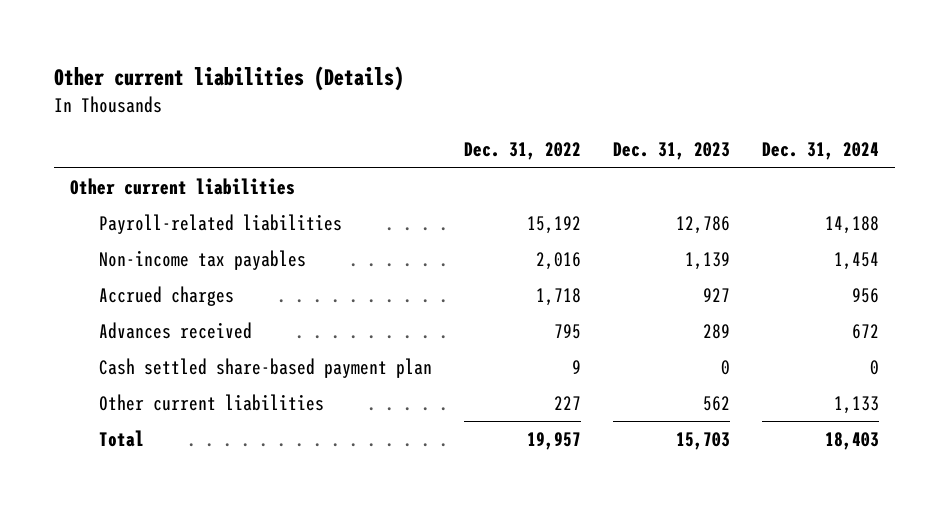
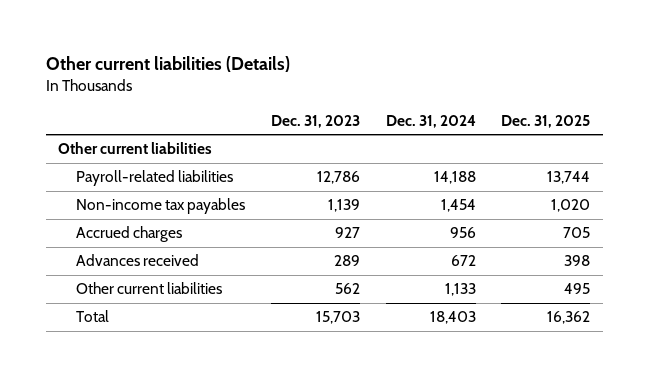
[463,142,581,161] Dec. 31, 2022 -> none
none -> [501,115,591,129] Dec. 31, 2025
[98,358,432,379] Cash settled share-based payment plan -> none

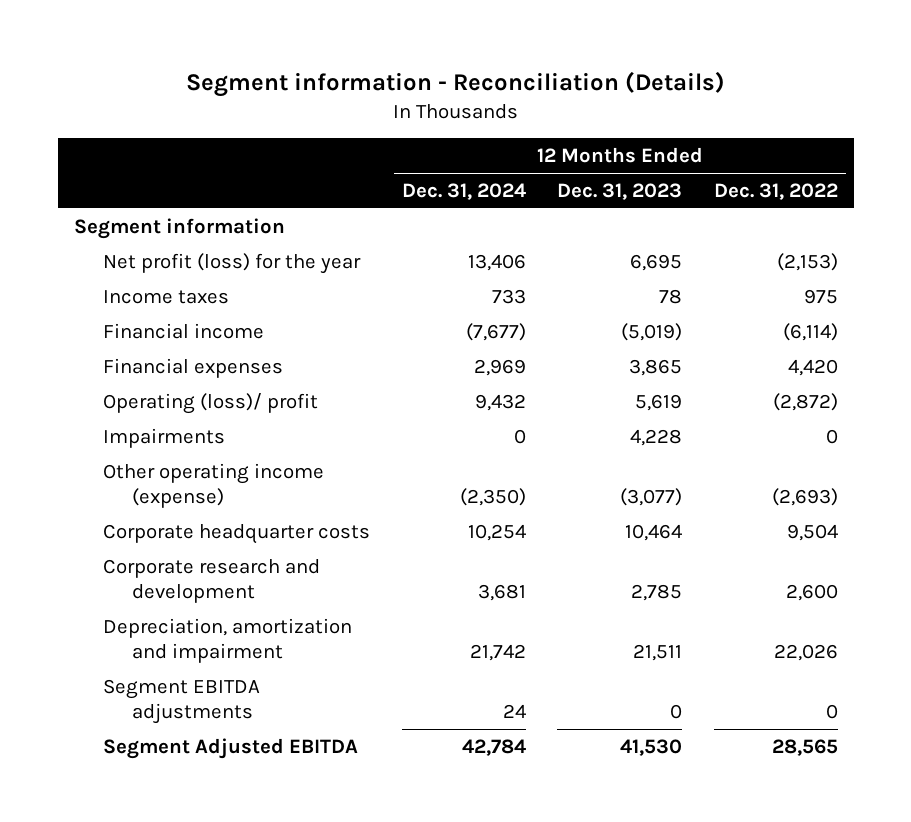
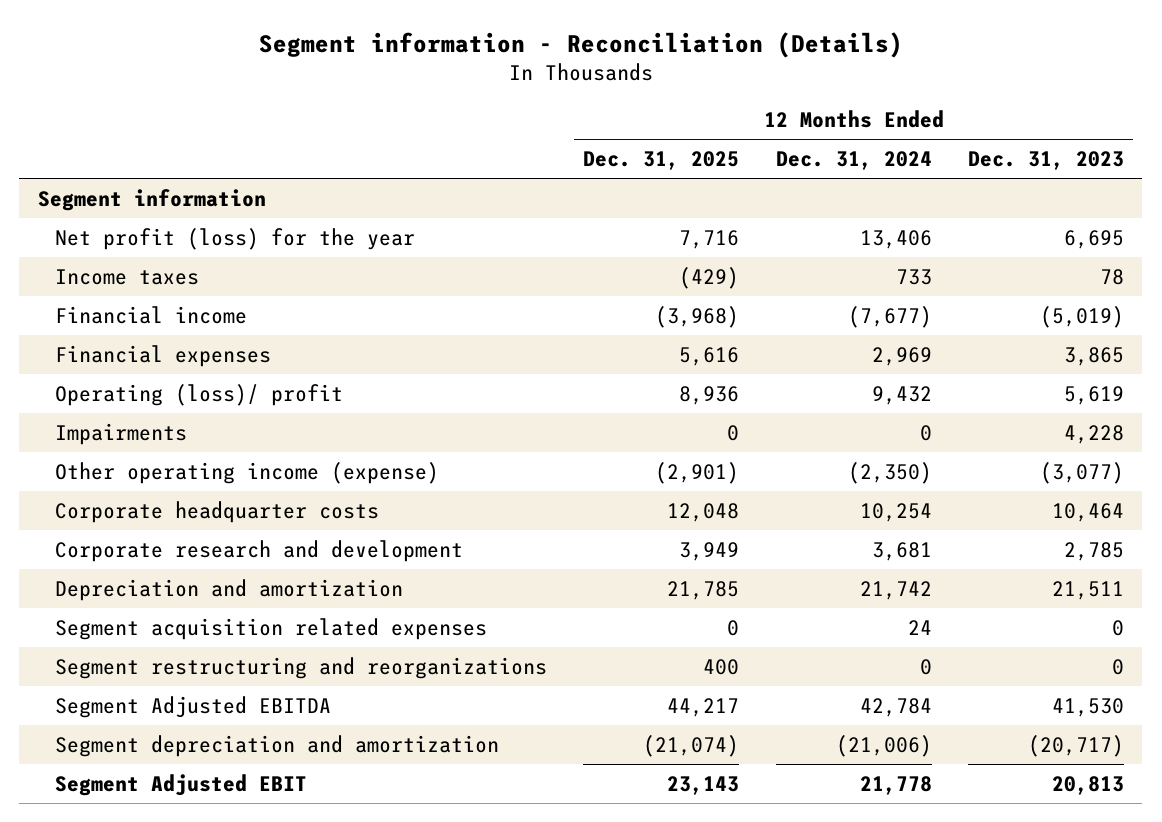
[713,182,838,200] Dec. 31, 2022 -> none
none -> [583,151,740,171] Dec. 31, 2025
[102,678,260,725] Segment EBITDA adjustments -> none
[102,617,352,664] Depreciation, amortization and impairment -> [55,578,404,601] Depreciation and amortization
none -> [55,617,488,640] Segment acquisition related expenses
none -> [55,656,548,679] Segment restructuring and reorganizations
none -> [55,734,500,757] Segment depreciation and amortization
none -> [55,773,308,796] Segment Adjusted EBIT

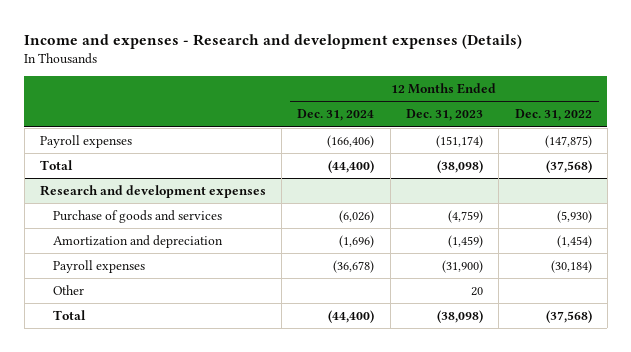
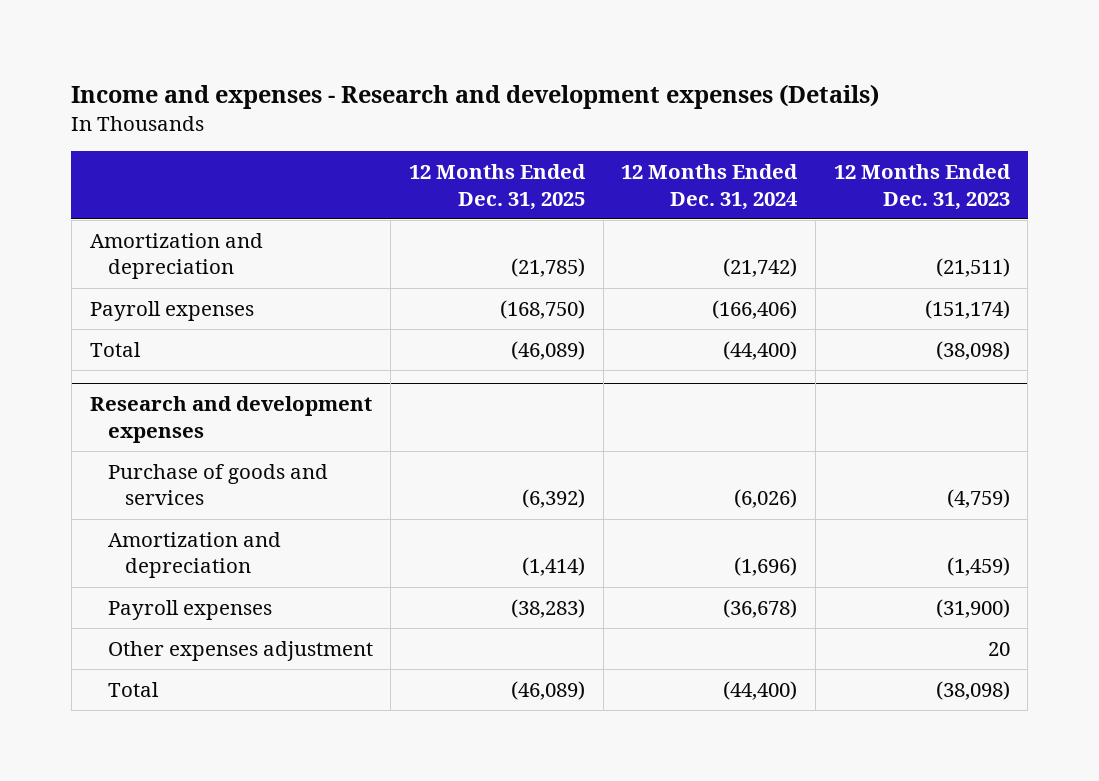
[514,109,592,122] Dec. 31, 2022 -> none
none -> [408,164,586,210] 12 Months Ended Dec. 31, 2025
none -> [89,233,263,280] Amortization and depreciation
[53,284,85,295] Other -> none
none -> [107,641,373,662] Other expenses adjustment

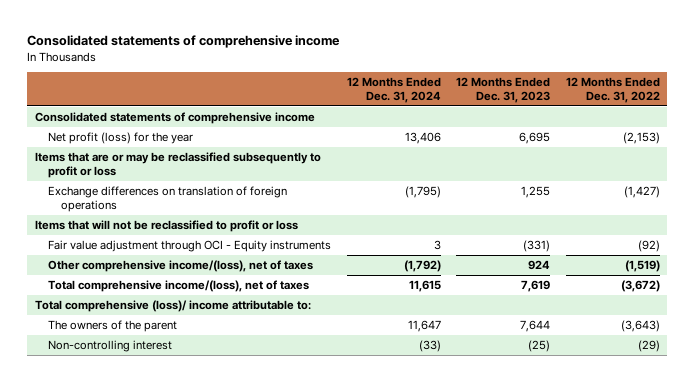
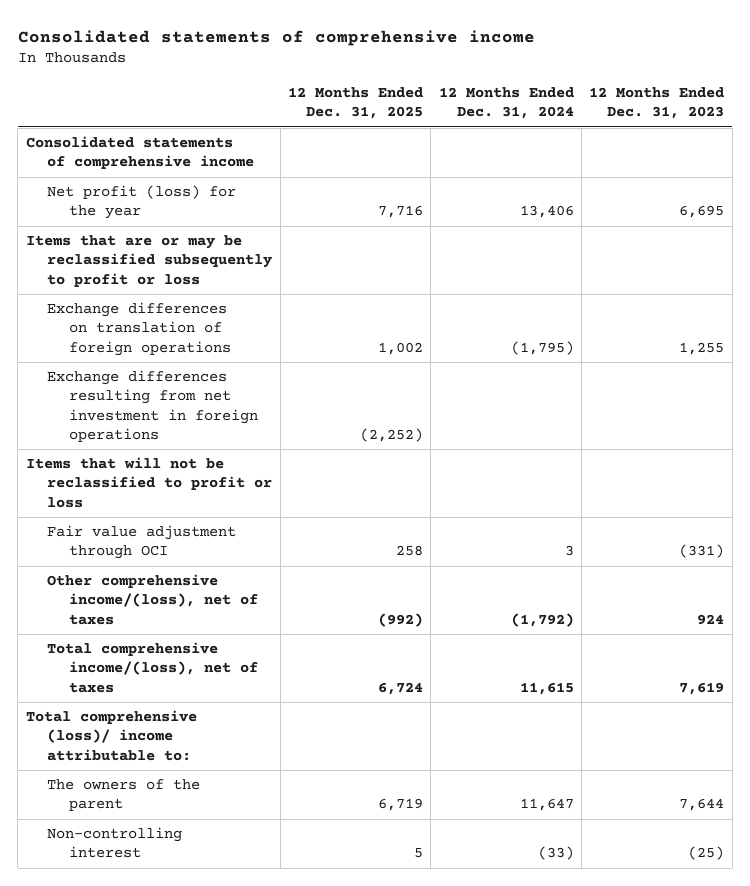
[565,77,660,103] 12 Months Ended Dec. 31, 2022 -> none
none -> [288,87,424,120] 12 Months Ended Dec. 31, 2025
none -> [47,370,259,442] Exchange differences resulting from net investment in foreign operations
[48,240,332,253] Fair value adjustment through OCI - Equity instruments -> [47,525,237,560] Fair value adjustment through OCI

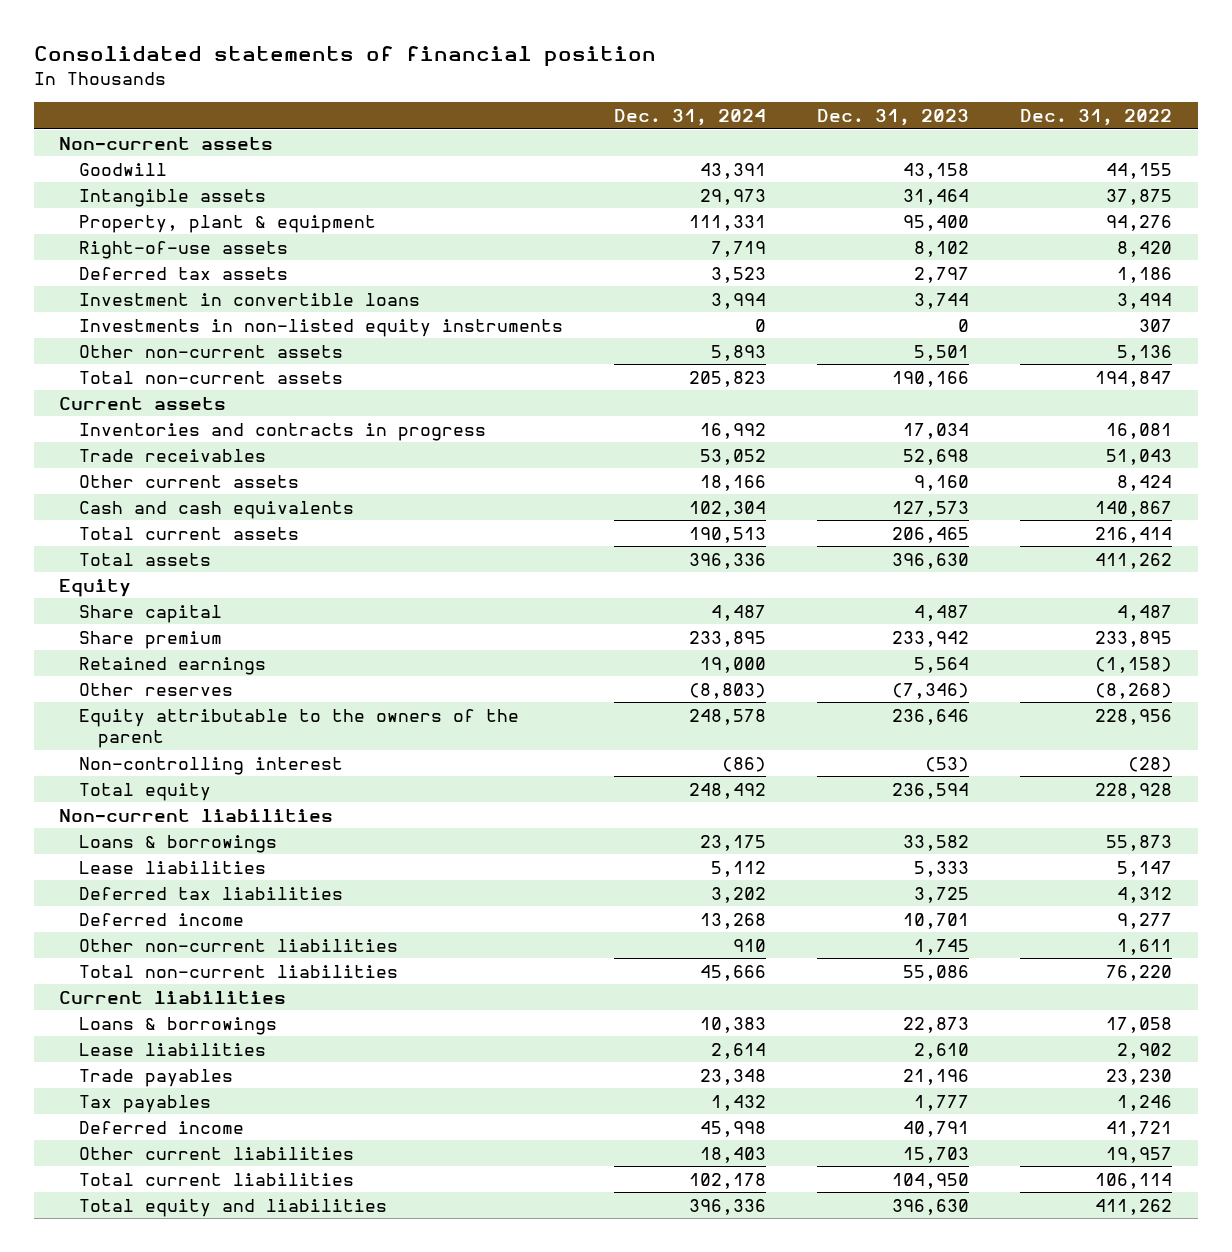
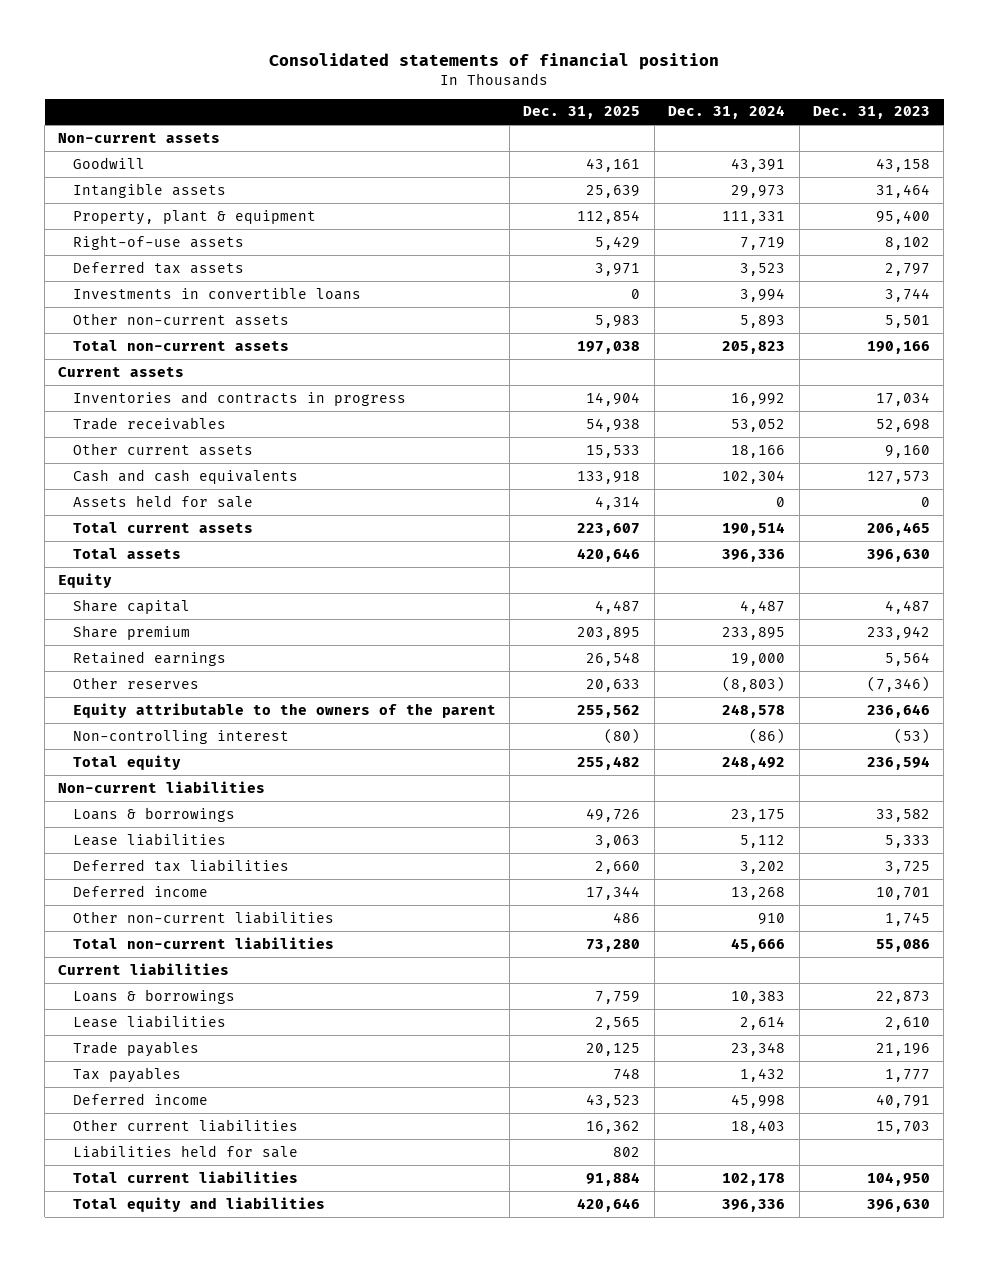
[1020,109,1173,127] Dec. 31, 2022 -> none
none -> [523,106,641,120] Dec. 31, 2025
[78,318,563,337] Investments in non-listed equity instruments -> none
[78,292,420,306] Investment in convertible loans -> [72,286,361,300] Investments in convertible loans
none -> [72,494,253,508] Assets held for sale
[688,526,766,543] 190,513 -> [722,521,786,536] 190,514
none -> [72,1144,298,1158] Liabilities held for sale

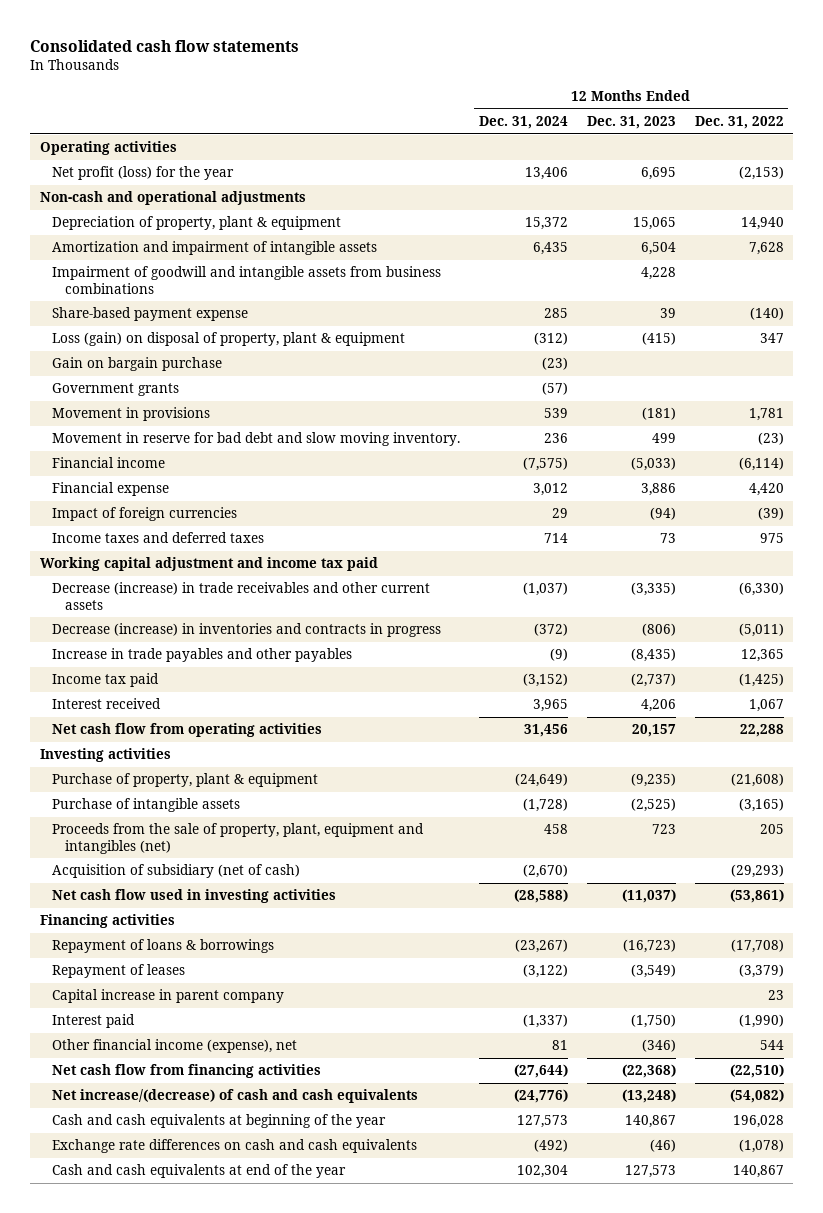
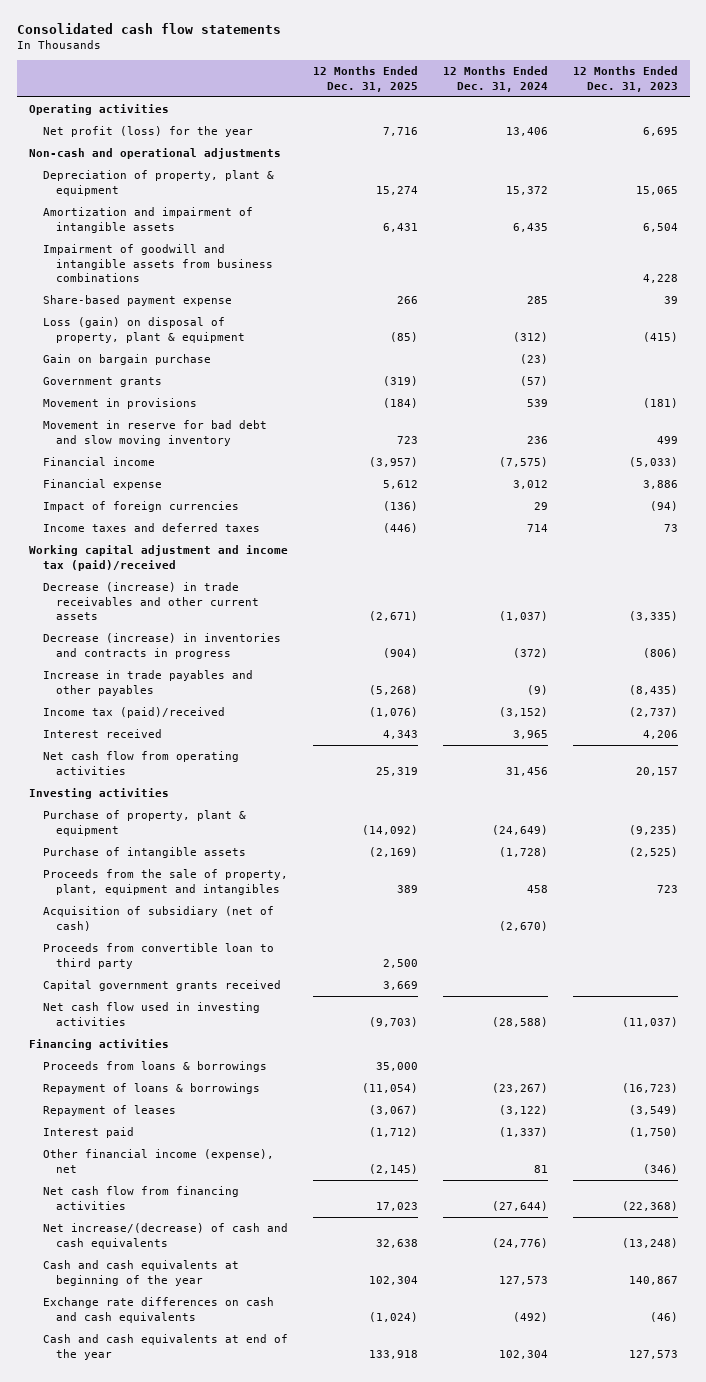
[694,116,784,130] Dec. 31, 2022 -> none
none -> [312,66,418,92] 12 Months Ended Dec. 31, 2025
[52,432,461,447] Movement in reserve for bad debt and slow moving inventory. -> [42,420,267,446] Movement in reserve for bad debt and slow moving inventory
[39,557,378,572] Working capital adjustment and income tax paid -> [28,545,288,571] Working capital adjustment and income tax (paid)/received
[52,673,160,688] Income tax paid -> [42,707,225,719] Income tax (paid)/received
[52,823,425,854] Proceeds from the sale of property, plant, equipment and intangibles (net) -> [42,869,288,895] Proceeds from the sale of property, plant, equipment and intangibles
none -> [42,943,274,969] Proceeds from convertible loan to third party
none -> [42,980,281,992] Capital government grants received
none -> [42,1061,267,1073] Proceeds from loans & borrowings
[52,989,285,1004] Capital increase in parent company -> none

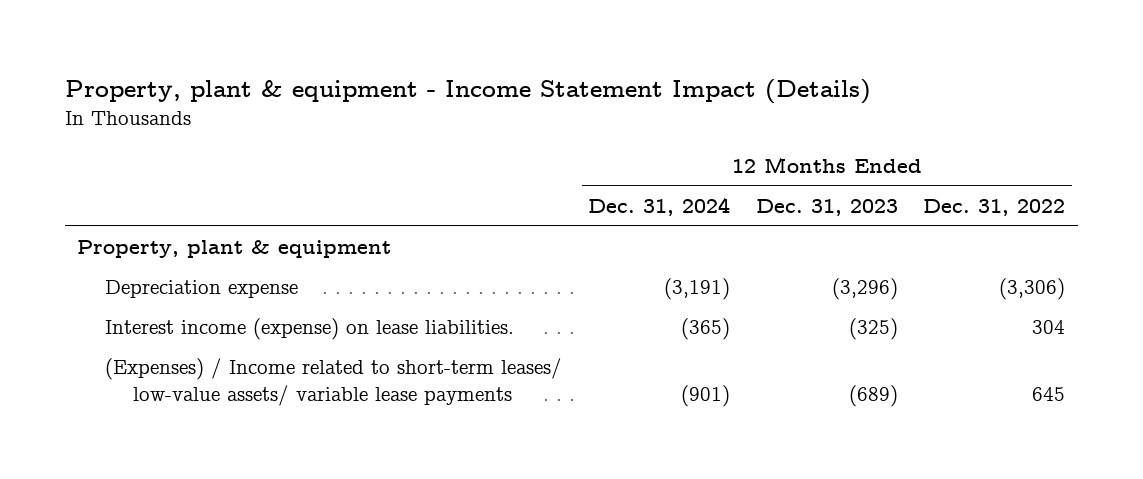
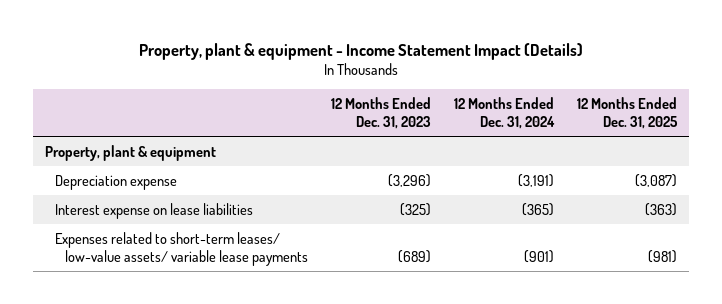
[923,198,1066,216] Dec. 31, 2022 -> none
none -> [577,97,679,130] 12 Months Ended Dec. 31, 2025
[105,318,515,341] Interest income (expense) on lease liabilities. -> [54,202,253,219] Interest expense on lease liabilities
[105,358,563,406] (Expenses) / Income related to short-term leases/ low-value assets/ variable lease payments -> [54,231,308,266] Expenses related to short-term leases/ low-value assets/ variable lease payments

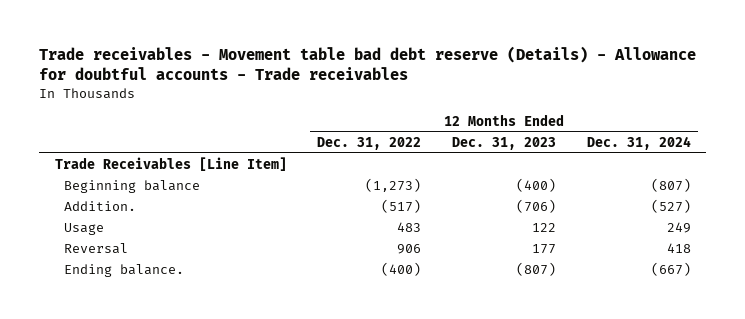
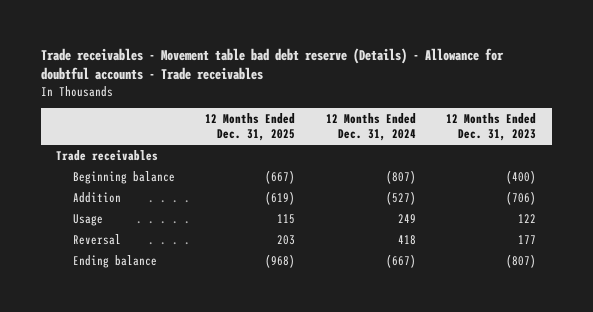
[317,136,422,150] Dec. 31, 2022 -> none
none -> [205,113,296,141] 12 Months Ended Dec. 31, 2025
[54,156,287,171] Trade Receivables [Line Item] -> [56,150,159,162] Trade receivables
[64,200,137,211] Addition. -> [72,192,121,204] Addition
[64,263,185,277] Ending balance. -> [72,255,157,269] Ending balance

